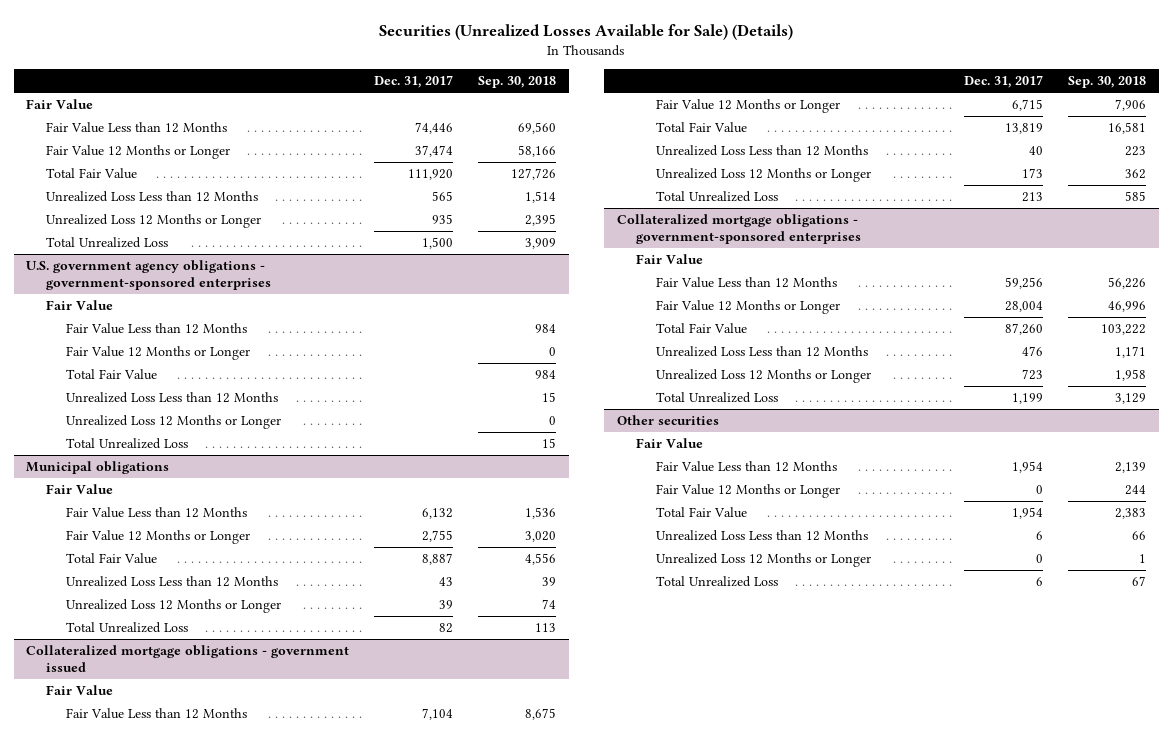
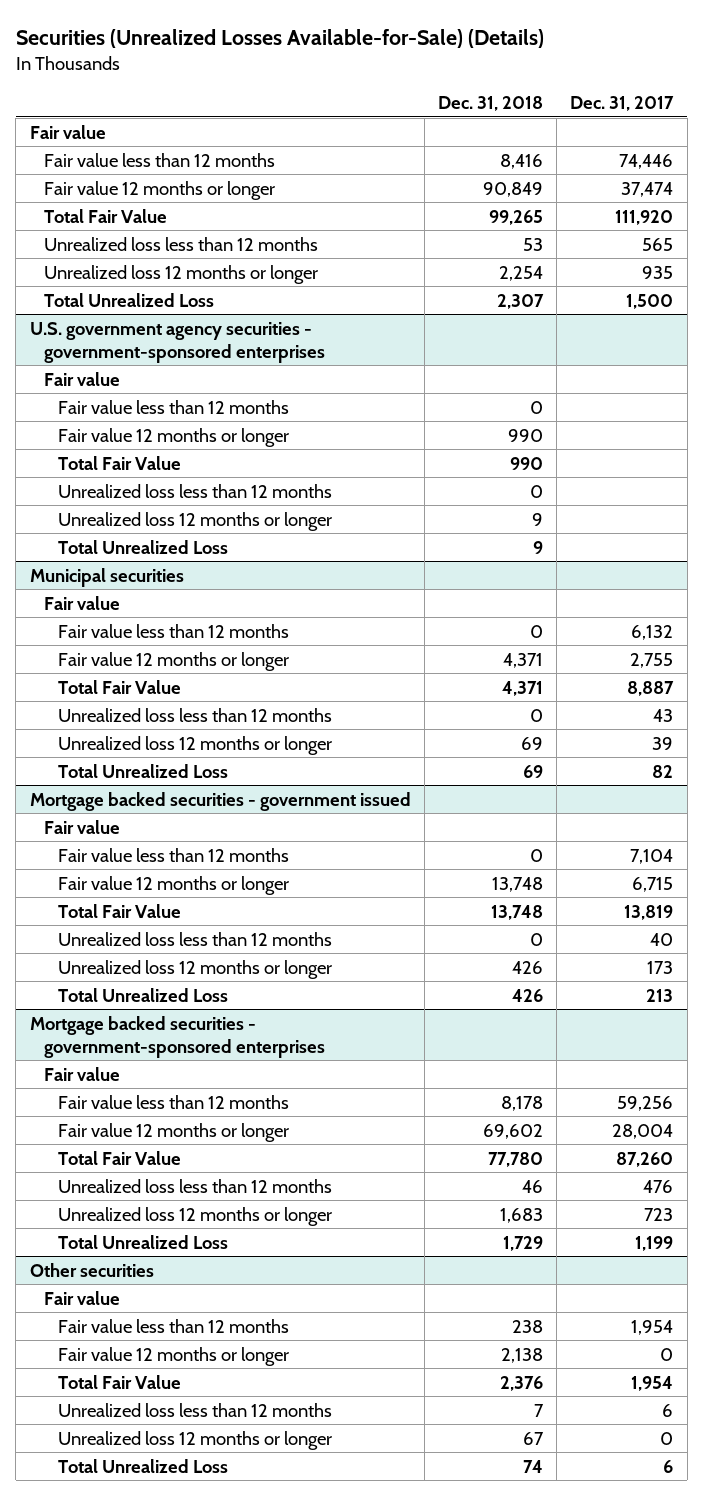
[379,23,794,40] Securities (Unrealized Losses Available for Sale) (Details) -> [15,28,544,48] Securities (Unrealized Losses Available-for-Sale) (Details)
[478,76,557,89] Sep. 30, 2018 -> none
none -> [437,96,543,112] Dec. 31, 2018
[26,99,94,110] Fair Value -> [29,124,106,139] Fair value
[46,122,228,134] Fair Value Less than 12 Months -> [43,152,275,167] Fair value less than 12 months
[46,145,231,160] Fair Value 12 Months or Longer -> [43,180,275,200] Fair value 12 months or longer
[46,191,259,203] Unrealized Loss Less than 12 Months -> [43,236,318,251] Unrealized loss less than 12 months
[46,214,262,229] Unrealized Loss 12 Months or Longer -> [43,264,318,284] Unrealized loss 12 months or longer
[26,260,272,290] U.S. government agency obligations - government-sponsored enterprises -> [29,321,325,364] U.S. government agency securities - government-sponsored enterprises
[46,300,114,311] Fair Value -> [43,371,120,386] Fair value
[65,323,247,335] Fair Value Less than 12 Months -> [57,399,289,414] Fair value less than 12 months
[65,346,250,361] Fair Value 12 Months or Longer -> [57,427,289,447] Fair value 12 months or longer
[65,392,278,404] Unrealized Loss Less than 12 Months -> [57,483,332,498] Unrealized loss less than 12 months
[65,415,281,430] Unrealized Loss 12 Months or Longer -> [57,511,332,531] Unrealized loss 12 months or longer
[26,461,170,475] Municipal obligations -> [29,567,184,587] Municipal securities
[46,484,114,495] Fair Value -> [43,595,120,610] Fair value
[65,507,247,519] Fair Value Less than 12 Months -> [57,623,289,638] Fair value less than 12 months
[65,530,250,545] Fair Value 12 Months or Longer -> [57,651,289,671] Fair value 12 months or longer
[65,576,278,588] Unrealized Loss Less than 12 Months -> [57,707,332,722] Unrealized loss less than 12 months
[65,599,281,614] Unrealized Loss 12 Months or Longer -> [57,735,332,755] Unrealized loss 12 months or longer
[26,645,350,672] Collateralized mortgage obligations - government issued -> [29,791,411,811] Mortgage backed securities - government issued
[46,685,114,696] Fair Value -> [43,819,120,834] Fair value
[65,708,247,720] Fair Value Less than 12 Months -> [57,847,289,862] Fair value less than 12 months
[656,99,841,114] Fair Value 12 Months or Longer -> [57,875,289,895] Fair value 12 months or longer
[656,145,869,157] Unrealized Loss Less than 12 Months -> [57,931,332,946] Unrealized loss less than 12 months
[656,168,872,183] Unrealized Loss 12 Months or Longer -> [57,959,332,979] Unrealized loss 12 months or longer
[616,214,862,244] Collateralized mortgage obligations - government-sponsored enterprises -> [29,1015,325,1059] Mortgage backed securities - government-sponsored enterprises
[636,254,704,265] Fair Value -> [43,1066,120,1081] Fair value
[656,277,838,289] Fair Value Less than 12 Months -> [57,1094,289,1109] Fair value less than 12 months
[656,300,841,315] Fair Value 12 Months or Longer -> [57,1122,289,1142] Fair value 12 months or longer
[656,346,869,358] Unrealized Loss Less than 12 Months -> [57,1178,332,1193] Unrealized loss less than 12 months
[656,369,872,384] Unrealized Loss 12 Months or Longer -> [57,1206,332,1226] Unrealized loss 12 months or longer
[636,438,704,449] Fair Value -> [43,1290,120,1305] Fair value
[656,461,838,473] Fair Value Less than 12 Months -> [57,1318,289,1333] Fair value less than 12 months
[656,484,841,499] Fair Value 12 Months or Longer -> [57,1346,289,1366] Fair value 12 months or longer
[656,530,869,542] Unrealized Loss Less than 12 Months -> [57,1402,332,1417] Unrealized loss less than 12 months
[656,553,872,568] Unrealized Loss 12 Months or Longer -> [57,1430,332,1450] Unrealized loss 12 months or longer

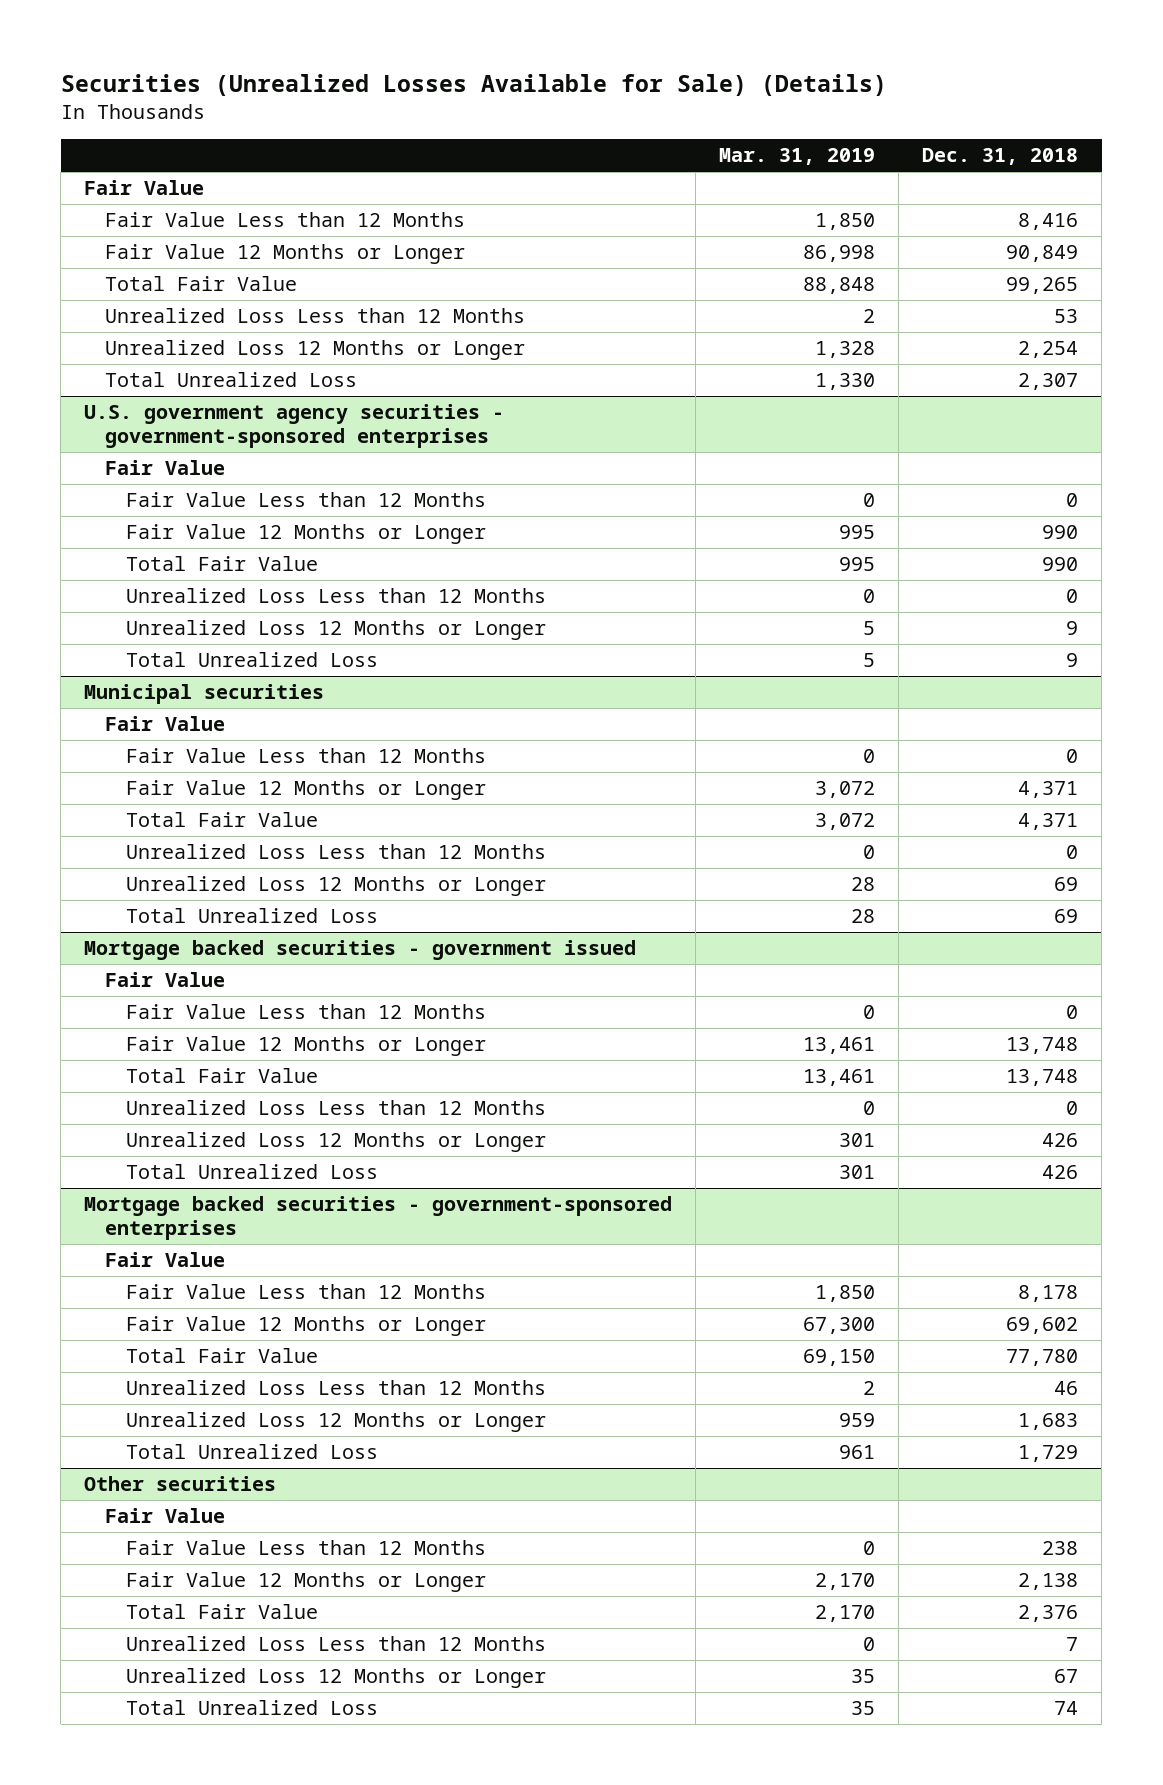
[15,28,544,48] Securities (Unrealized Losses Available-for-Sale) (Details) -> [60,74,887,97] Securities (Unrealized Losses Available for Sale) (Details)
[570,96,675,112] Dec. 31, 2017 -> none
none -> [719,148,876,166] Mar. 31, 2019
[29,124,106,139] Fair value -> [84,180,205,196] Fair Value
[43,152,275,167] Fair value less than 12 months -> [105,212,466,228] Fair Value Less than 12 Months
[43,180,275,200] Fair value 12 months or longer -> [105,244,466,265] Fair Value 12 Months or Longer
[43,236,318,251] Unrealized loss less than 12 months -> [105,308,526,324] Unrealized Loss Less than 12 Months
[43,264,318,284] Unrealized loss 12 months or longer -> [105,340,526,361] Unrealized Loss 12 Months or Longer
[43,371,120,386] Fair value -> [105,460,226,476] Fair Value
[57,399,289,414] Fair value less than 12 months -> [125,492,486,508] Fair Value Less than 12 Months
[57,427,289,447] Fair value 12 months or longer -> [125,524,486,545] Fair Value 12 Months or Longer
[57,483,332,498] Unrealized loss less than 12 months -> [125,588,546,604] Unrealized Loss Less than 12 Months
[57,511,332,531] Unrealized loss 12 months or longer -> [125,620,546,641] Unrealized Loss 12 Months or Longer
[43,595,120,610] Fair value -> [105,716,226,732] Fair Value
[57,623,289,638] Fair value less than 12 months -> [125,748,486,764] Fair Value Less than 12 Months
[57,651,289,671] Fair value 12 months or longer -> [125,780,486,801] Fair Value 12 Months or Longer
[57,707,332,722] Unrealized loss less than 12 months -> [125,844,546,860] Unrealized Loss Less than 12 Months
[57,735,332,755] Unrealized loss 12 months or longer -> [125,876,546,897] Unrealized Loss 12 Months or Longer
[43,819,120,834] Fair value -> [105,972,226,988] Fair Value
[57,847,289,862] Fair value less than 12 months -> [125,1004,486,1020] Fair Value Less than 12 Months
[57,875,289,895] Fair value 12 months or longer -> [125,1036,486,1057] Fair Value 12 Months or Longer
[57,931,332,946] Unrealized loss less than 12 months -> [125,1100,546,1116] Unrealized Loss Less than 12 Months
[57,959,332,979] Unrealized loss 12 months or longer -> [125,1132,546,1153] Unrealized Loss 12 Months or Longer
[43,1066,120,1081] Fair value -> [105,1252,226,1268] Fair Value
[57,1094,289,1109] Fair value less than 12 months -> [125,1284,486,1300] Fair Value Less than 12 Months
[57,1122,289,1142] Fair value 12 months or longer -> [125,1316,486,1337] Fair Value 12 Months or Longer
[57,1178,332,1193] Unrealized loss less than 12 months -> [125,1380,546,1396] Unrealized Loss Less than 12 Months
[57,1206,332,1226] Unrealized loss 12 months or longer -> [125,1412,546,1433] Unrealized Loss 12 Months or Longer
[43,1290,120,1305] Fair value -> [105,1508,226,1524] Fair Value
[57,1318,289,1333] Fair value less than 12 months -> [125,1540,486,1556] Fair Value Less than 12 Months
[57,1346,289,1366] Fair value 12 months or longer -> [125,1572,486,1593] Fair Value 12 Months or Longer
[57,1402,332,1417] Unrealized loss less than 12 months -> [125,1636,546,1652] Unrealized Loss Less than 12 Months
[57,1430,332,1450] Unrealized loss 12 months or longer -> [125,1668,546,1689] Unrealized Loss 12 Months or Longer

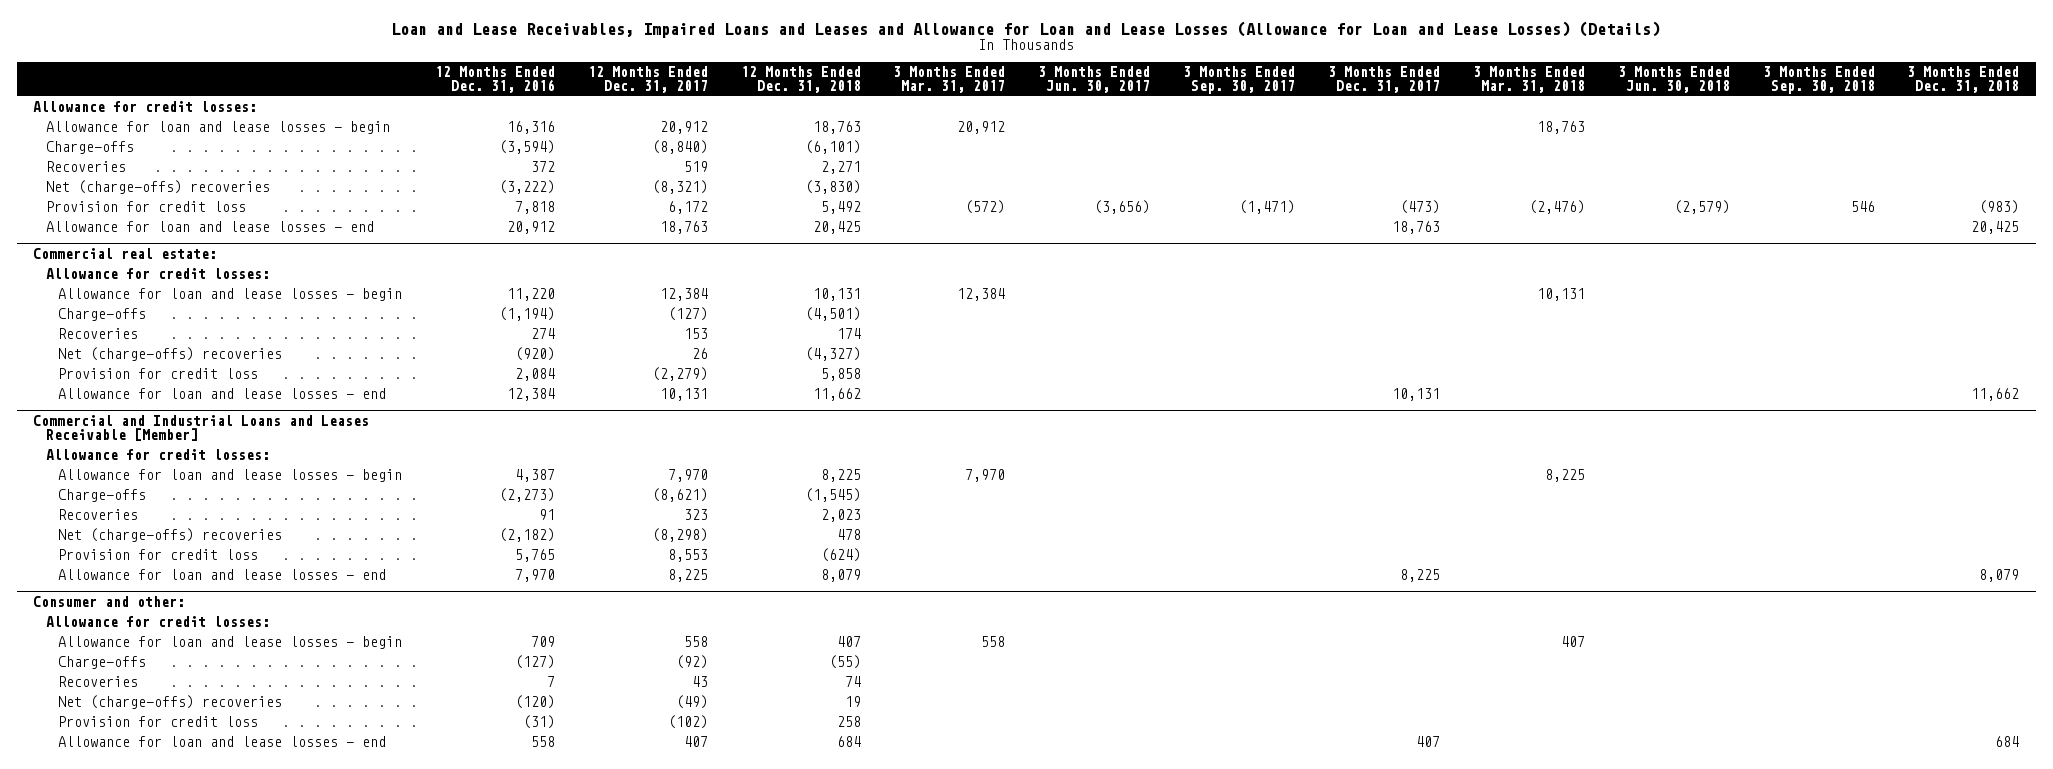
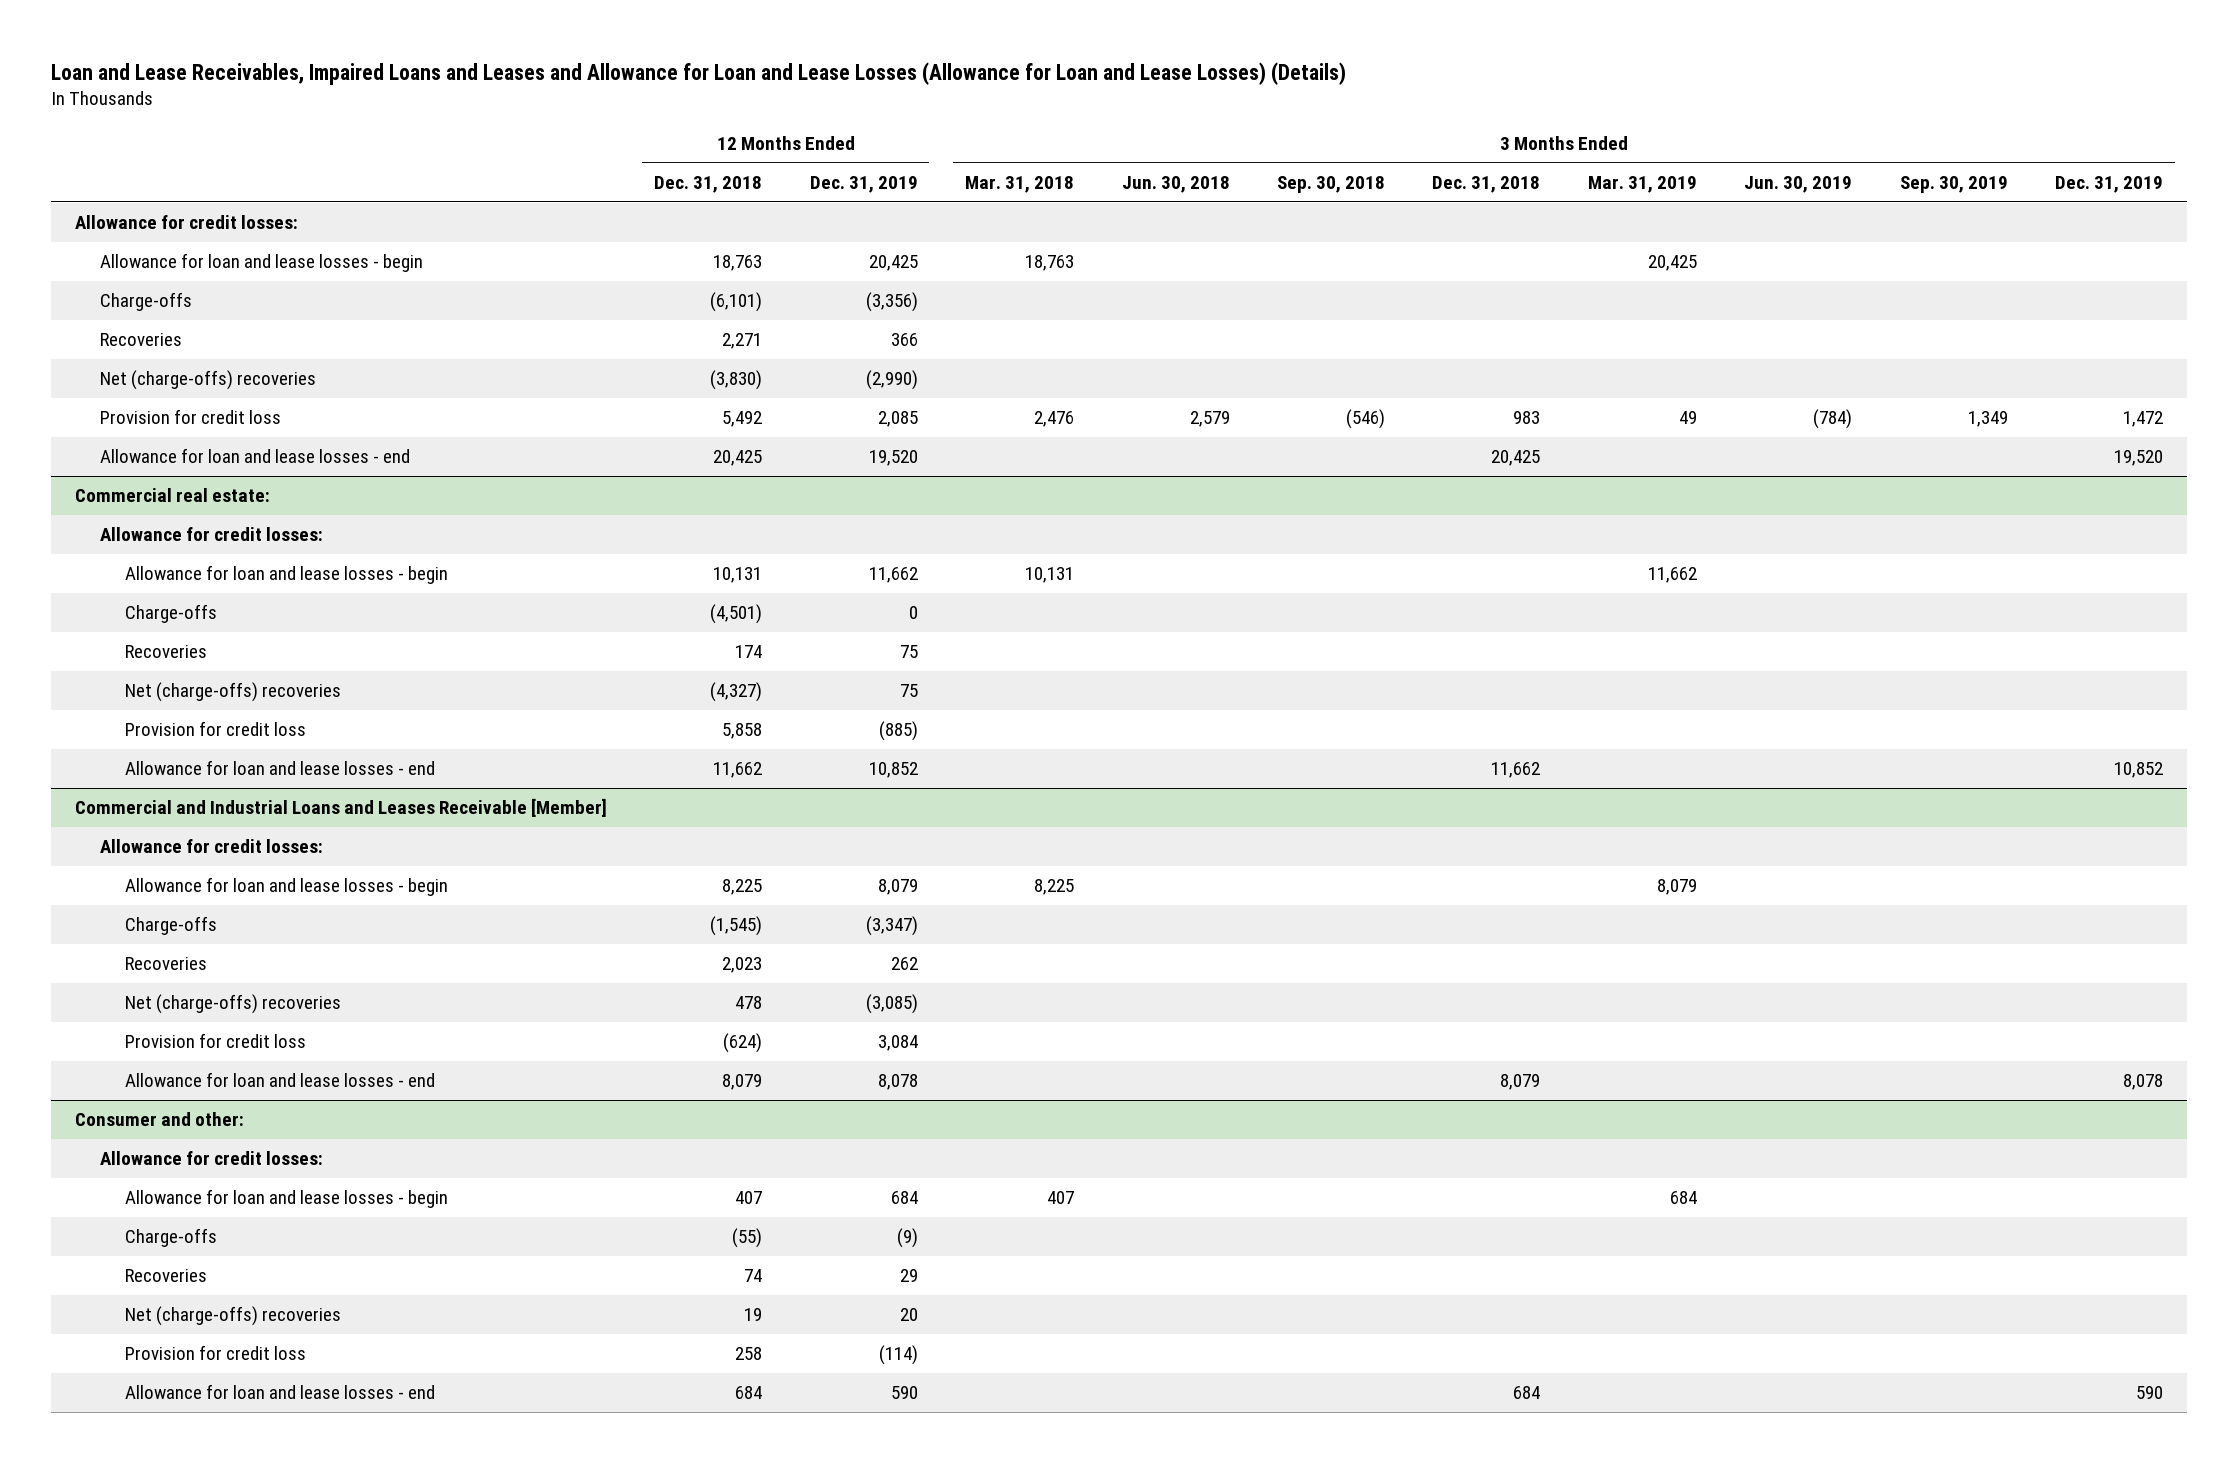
[434,66,555,94] 12 Months Ended Dec. 31, 2016 -> none
[587,66,708,94] 12 Months Ended Dec. 31, 2017 -> none
[893,66,1006,94] 3 Months Ended Mar. 31, 2017 -> none
[1038,66,1151,94] 3 Months Ended Jun. 30, 2017 -> none
[1183,66,1296,95] 3 Months Ended Sep. 30, 2017 -> none
[1328,66,1441,94] 3 Months Ended Dec. 31, 2017 -> none
none -> [809,175,918,193] Dec. 31, 2019
none -> [1587,175,1697,193] Mar. 31, 2019
none -> [1744,175,1853,193] Jun. 30, 2019
none -> [1899,175,2008,193] Sep. 30, 2019
none -> [2055,175,2164,193] Dec. 31, 2019
[1528,200,1585,215] (2,476) -> [1034,410,1075,427] 2,476
[1673,200,1730,215] (2,579) -> [1189,410,1230,427] 2,579
[1850,201,1875,213] 546 -> [1345,408,1385,429] (546)
[1979,200,2020,215] (983) -> [1513,410,1541,424] 983

